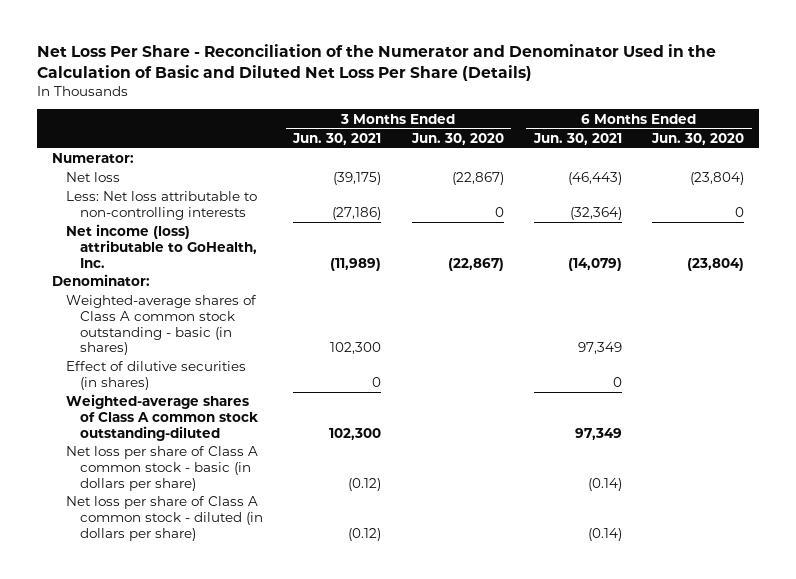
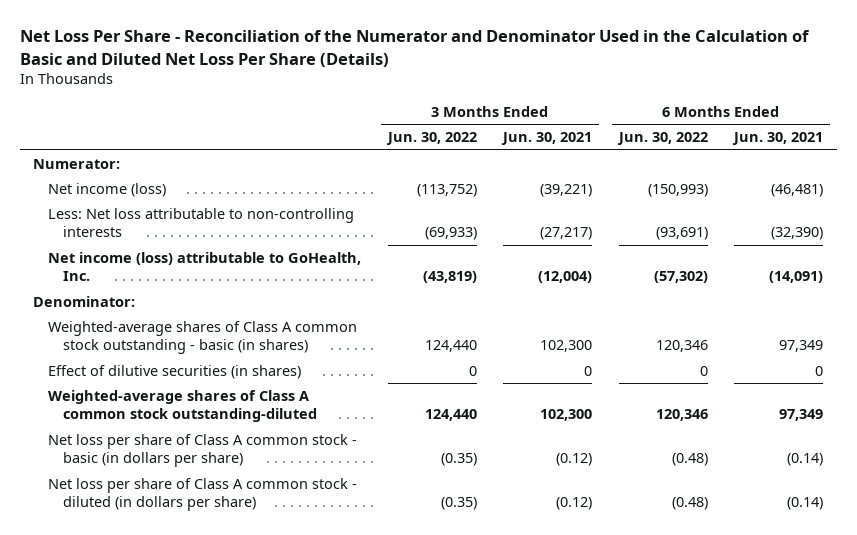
[410,132,504,145] Jun. 30, 2020 -> none
[650,132,744,145] Jun. 30, 2020 -> none
none -> [385,132,477,146] Jun. 30, 2022
none -> [616,132,708,146] Jun. 30, 2022
[65,172,120,183] Net loss -> [48,182,167,197] Net income (loss)
[333,172,382,186] (39,175) -> [540,183,593,197] (39,221)
[567,172,622,186] (46,443) -> [771,183,824,197] (46,481)
[332,206,382,220] (27,186) -> [540,227,593,241] (27,217)
[569,206,622,220] (32,364) -> [771,227,824,241] (32,390)
[330,257,382,271] (11,989) -> [538,271,593,284] (12,004)
[567,257,622,271] (14,079) -> [769,271,824,284] (14,091)

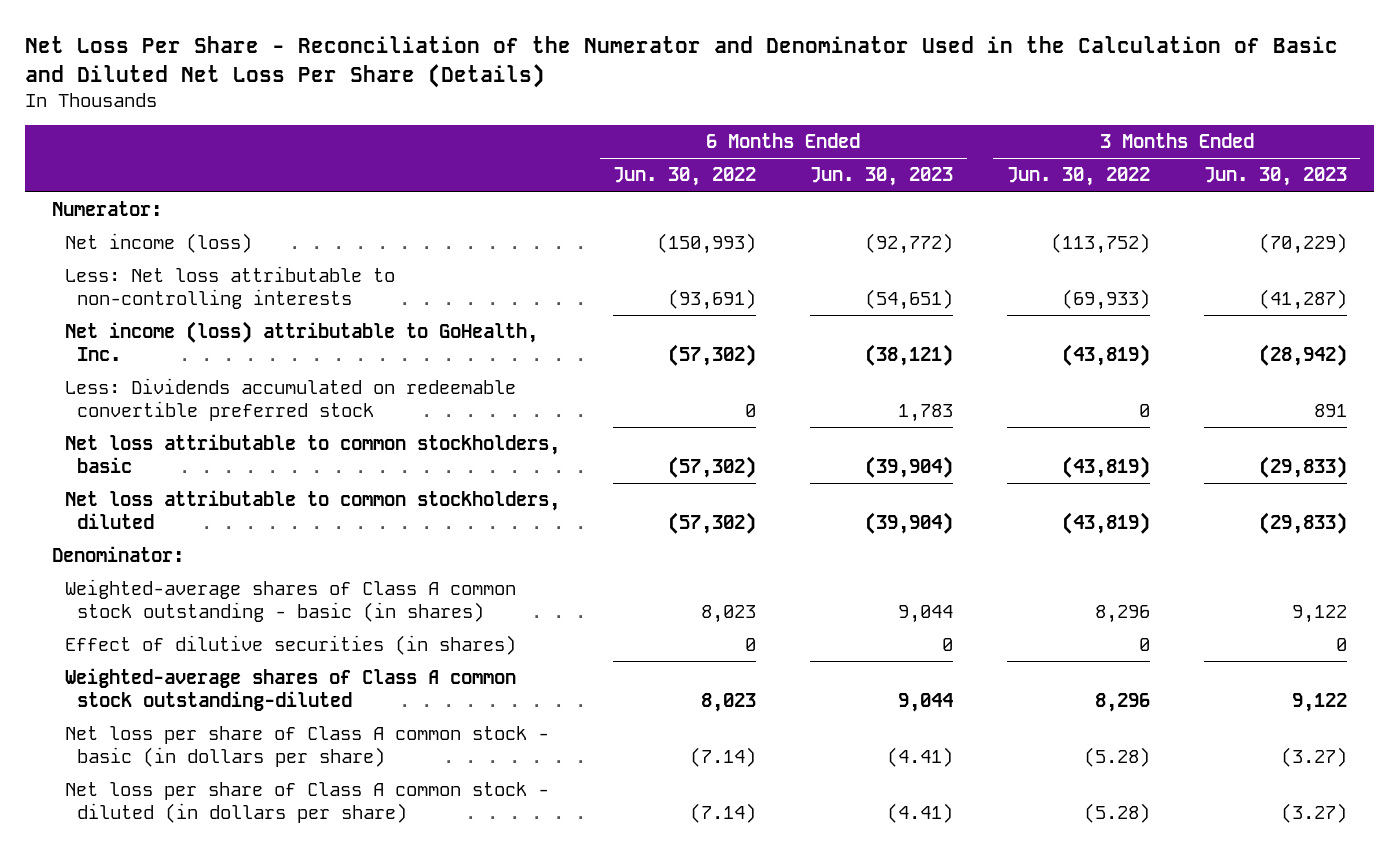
[501,132,593,146] Jun. 30, 2021 -> none
[732,132,824,146] Jun. 30, 2021 -> none
none -> [810,167,954,187] Jun. 30, 2023
none -> [1203,167,1347,187] Jun. 30, 2023
none -> [64,378,516,422] Less: Dividends accumulated on redeemable convertible preferred stock
none -> [64,434,560,474] Net loss attributable to common stockholders, basic
none -> [64,490,560,530] Net loss attributable to common stockholders, diluted
[424,340,477,353] 124,440 -> [1094,605,1150,624] 8,296
[655,340,708,353] 120,346 -> [701,605,757,624] 8,023
[424,409,477,422] 124,440 -> [1094,693,1150,713] 8,296
[655,409,708,422] 120,346 -> [701,693,757,713] 8,023
[440,453,477,467] (0.35) -> [1083,747,1150,768] (5.28)
[671,453,708,467] (0.48) -> [690,747,757,768] (7.14)
[440,497,477,511] (0.35) -> [1083,803,1150,824] (5.28)
[671,497,708,511] (0.48) -> [690,803,757,824] (7.14)

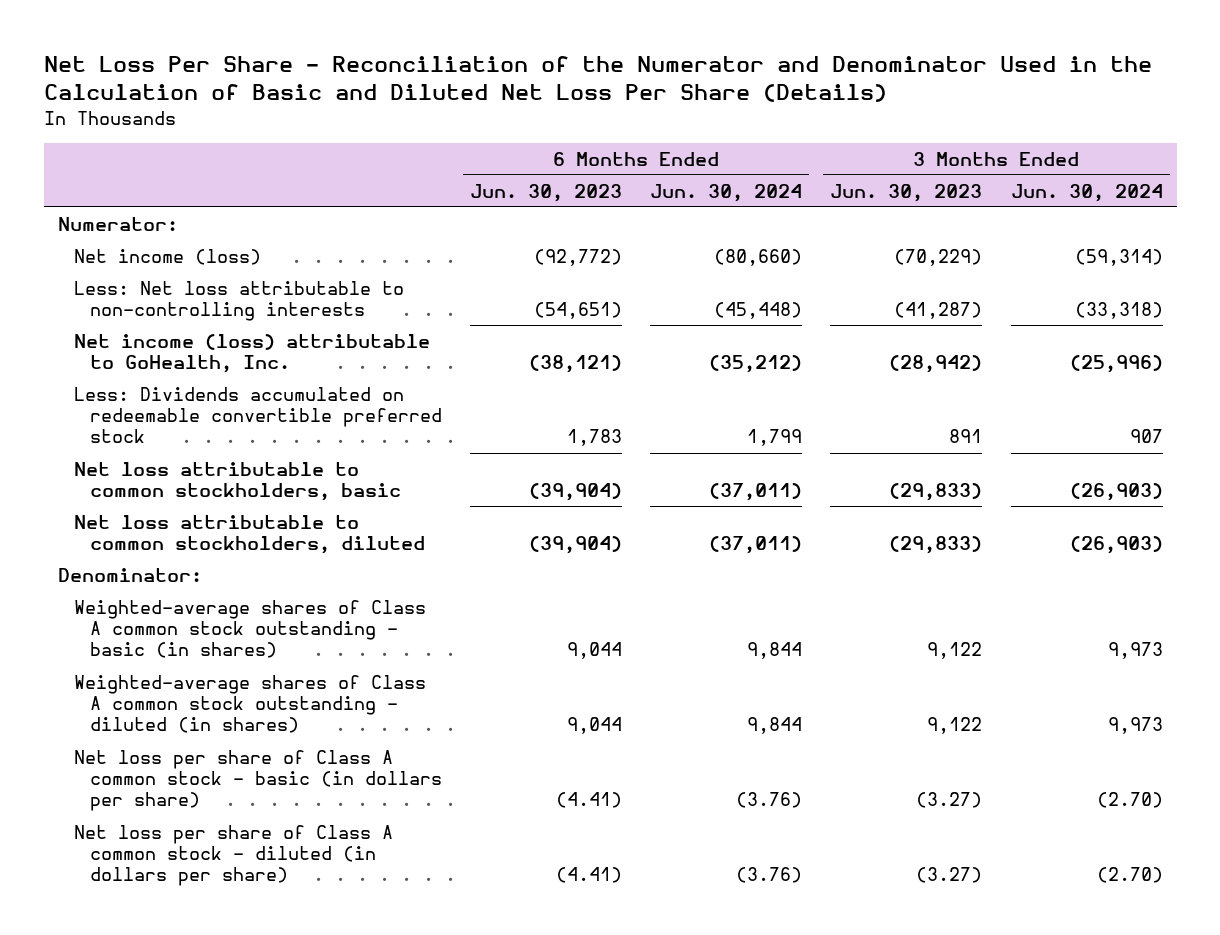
[613,167,757,187] Jun. 30, 2022 -> none
[1006,167,1150,187] Jun. 30, 2022 -> none
none -> [650,183,803,202] Jun. 30, 2024
none -> [1010,183,1163,202] Jun. 30, 2024
[64,635,516,656] Effect of dilutive securities (in shares) -> none
[64,668,516,712] Weighted-average shares of Class A common stock outstanding-diluted -> [73,674,426,734] Weighted-average shares of Class A common stock outstanding - diluted (in shares)

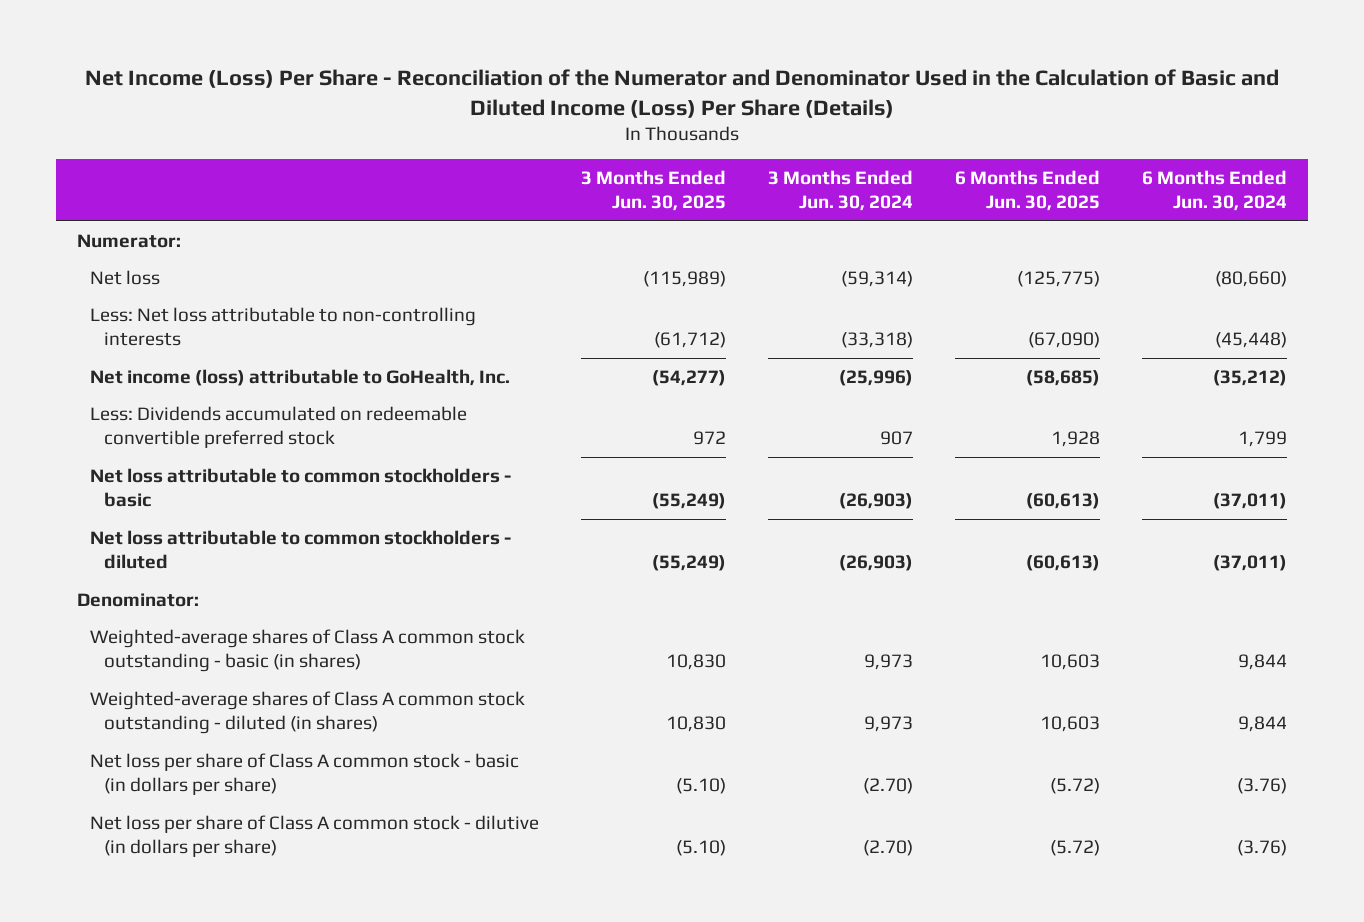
[43,55,1152,103] Net Loss Per Share - Reconciliation of the Numerator and Denominator Used in the Calculation of Basic and Diluted Net Loss Per Share (Details) -> [85,69,1280,118] Net Income (Loss) Per Share - Reconciliation of the Numerator and Denominator Used in the Calculation of Basic and Diluted Income (Loss) Per Share (Details)
[469,183,622,202] Jun. 30, 2023 -> none
[830,183,983,202] Jun. 30, 2023 -> none
none -> [581,169,727,212] 3 Months Ended Jun. 30, 2025
none -> [955,169,1101,212] 6 Months Ended Jun. 30, 2025
[73,248,261,265] Net income (loss) -> [90,269,161,285] Net loss
[73,461,401,502] Net loss attributable to common stockholders, basic -> [90,467,512,508] Net loss attributable to common stockholders - basic
[73,514,425,555] Net loss attributable to common stockholders, diluted -> [90,529,512,570] Net loss attributable to common stockholders - diluted
[73,824,393,887] Net loss per share of Class A common stock - diluted (in dollars per share) -> [90,814,540,858] Net loss per share of Class A common stock - dilutive (in dollars per share)

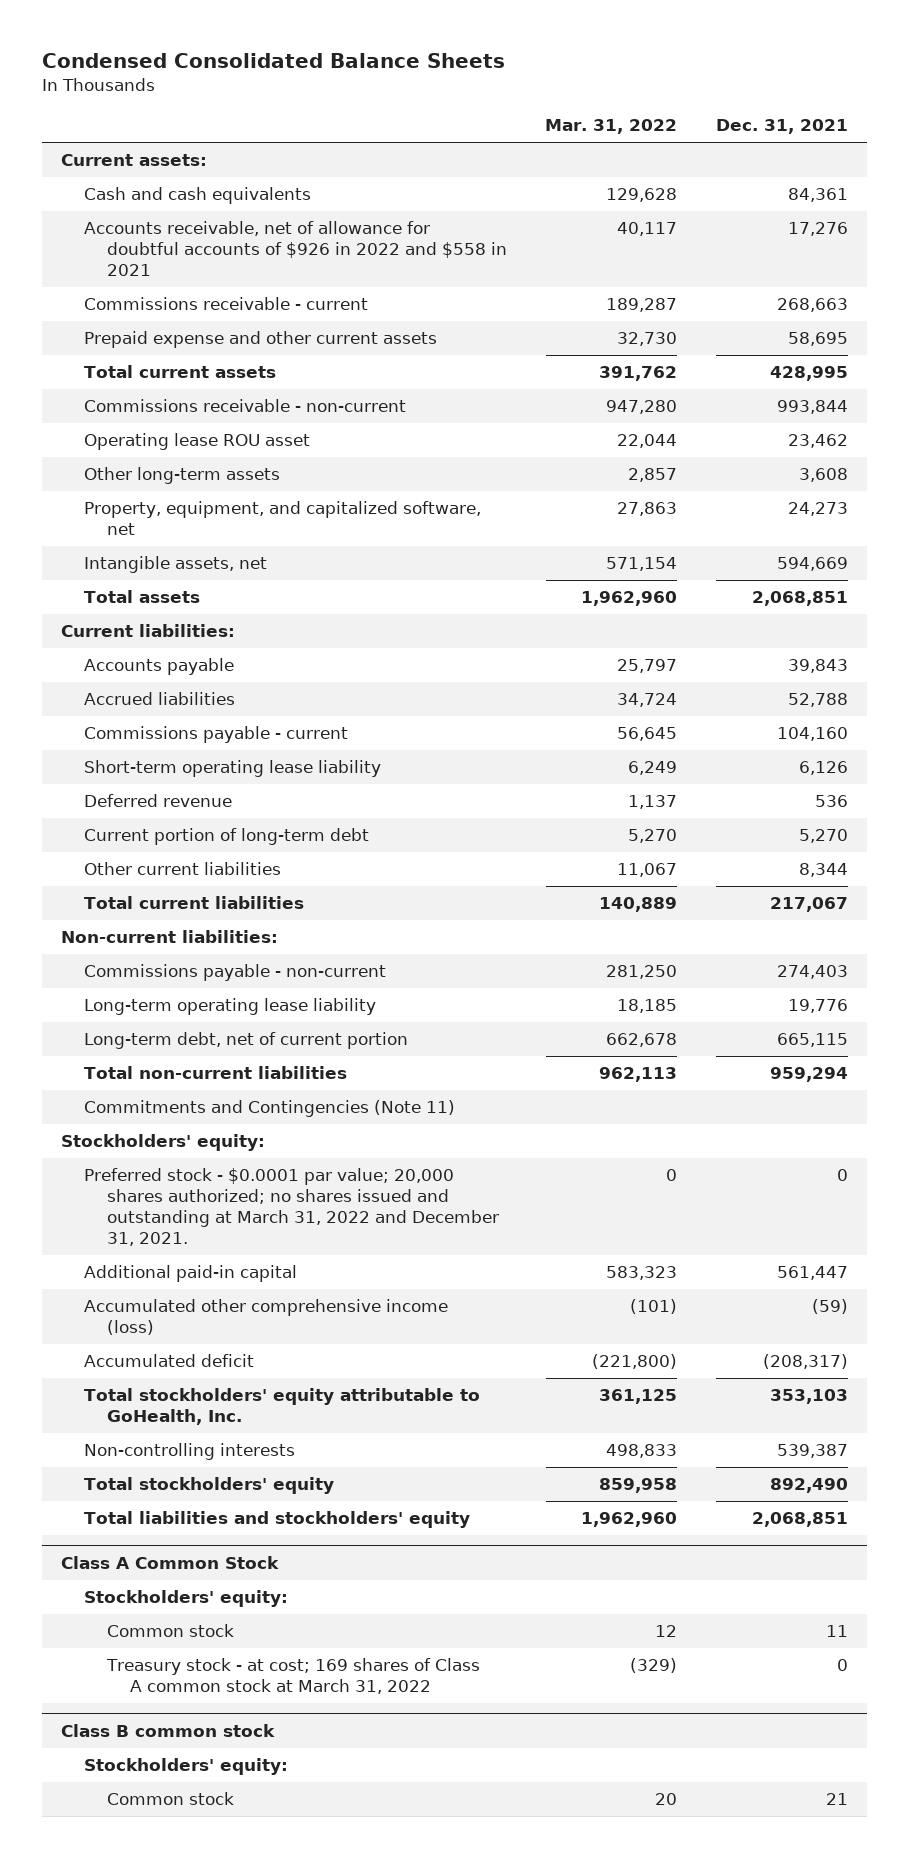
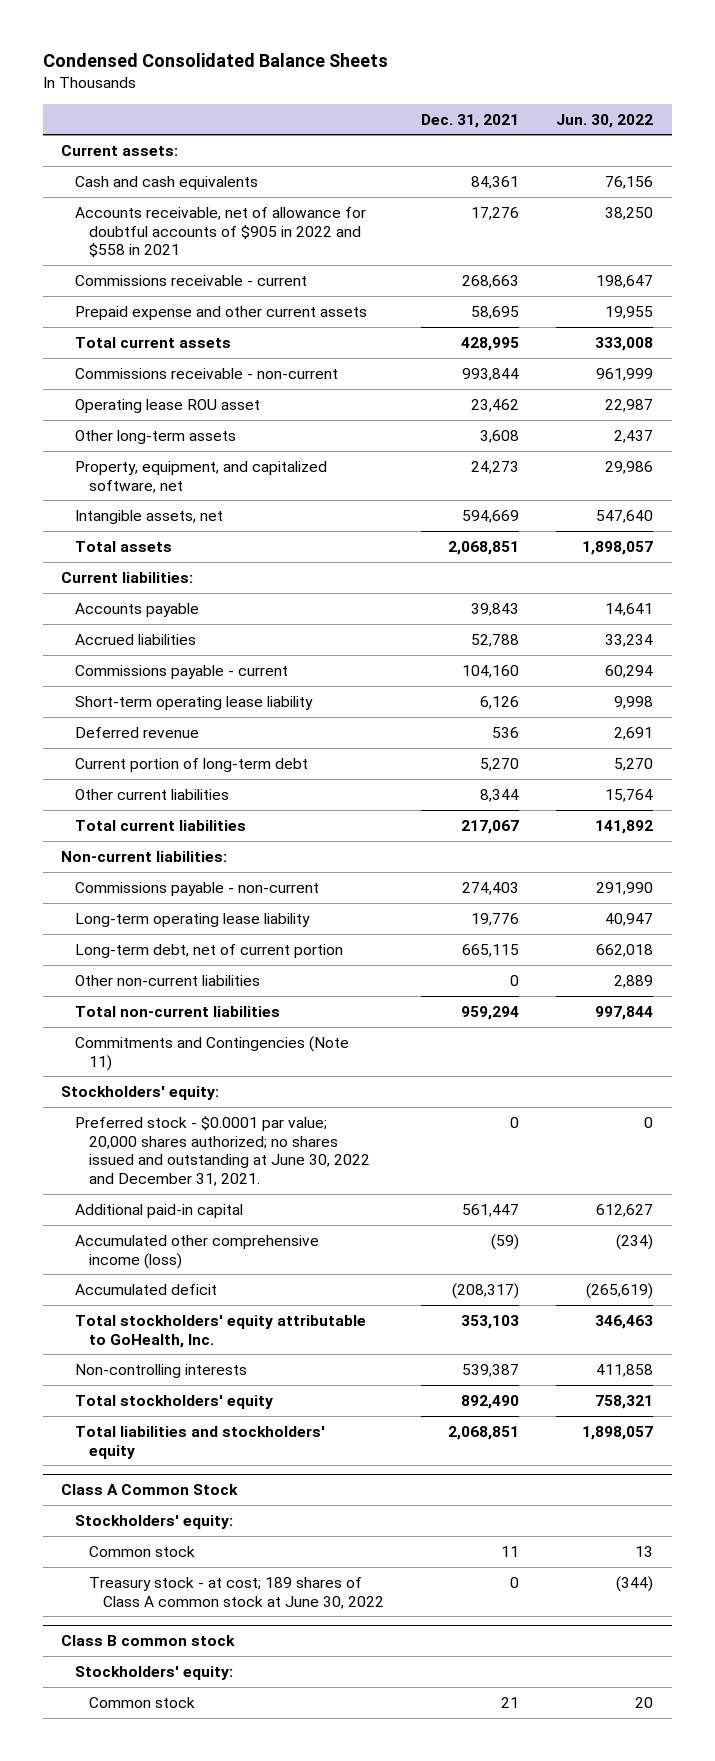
[545,119,678,135] Mar. 31, 2022 -> none
none -> [556,113,654,128] Jun. 30, 2022
[83,221,507,277] Accounts receivable, net of allowance for doubtful accounts of $926 in 2022 and $558 in 2021 -> [75,206,367,258] Accounts receivable, net of allowance for doubtful accounts of $905 in 2022 and $558 in 2021
none -> [75,974,261,986] Other non-current liabilities
[83,1168,499,1247] Preferred stock - $0.0001 par value; 20,000 shares authorized; no shares issued and outstanding at March 31, 2022 and December 31, 2021. -> [75,1115,370,1187] Preferred stock - $0.0001 par value; 20,000 shares authorized; no shares issued and outstanding at June 30, 2022 and December 31, 2021.
[105,1658,480,1695] Treasury stock - at cost; 169 shares of Class A common stock at March 31, 2022 -> [88,1576,384,1609] Treasury stock - at cost; 189 shares of Class A common stock at June 30, 2022

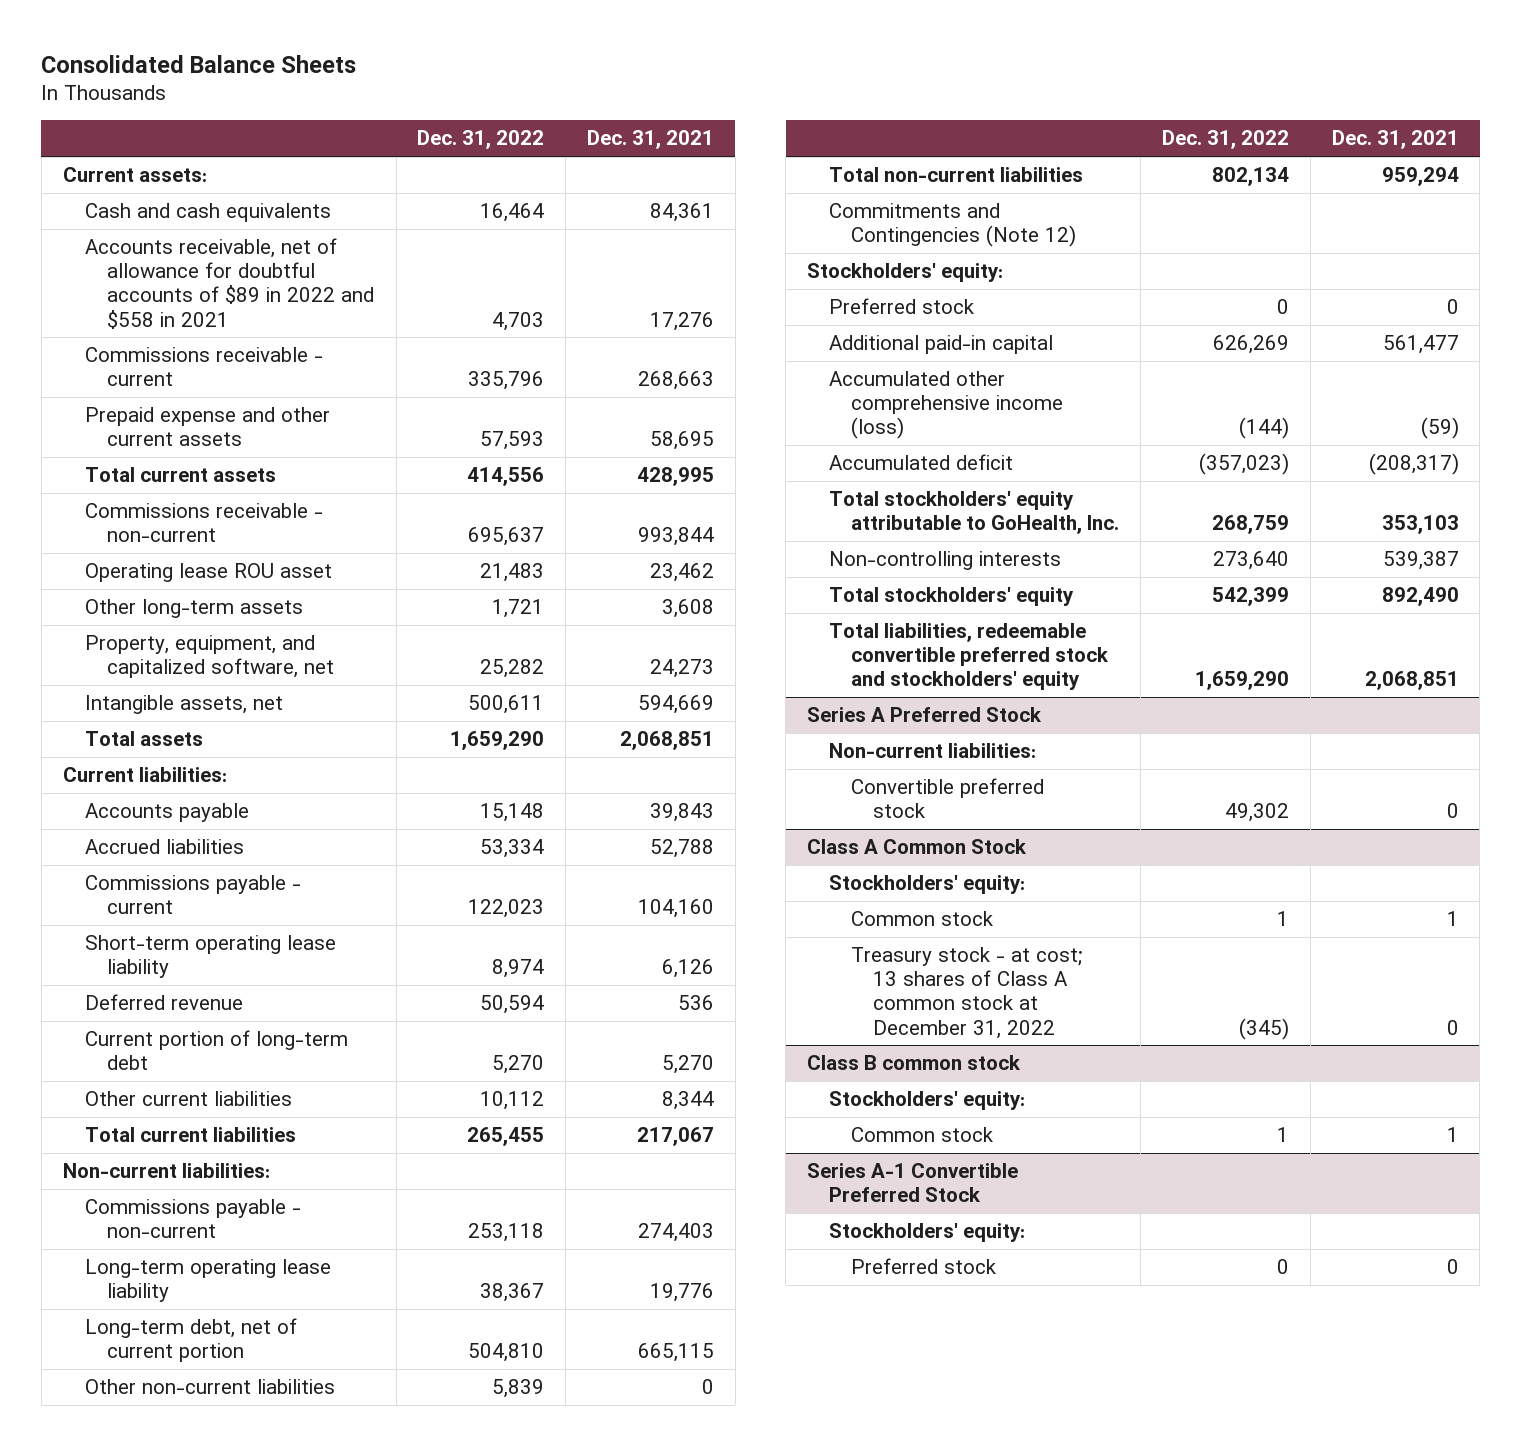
[42,52,388,67] Condensed Consolidated Balance Sheets -> [41,54,357,73] Consolidated Balance Sheets
[556,113,654,128] Jun. 30, 2022 -> none
none -> [417,130,545,150] Dec. 31, 2022
[75,206,367,258] Accounts receivable, net of allowance for doubtful accounts of $905 in 2022 and $558 in 2021 -> [84,238,374,329] Accounts receivable, net of allowance for doubtful accounts of $89 in 2022 and $558 in 2021
[75,1035,350,1071] Commitments and Contingencies (Note 11) -> [829,203,1077,248] Commitments and Contingencies (Note 12)
[75,1115,370,1187] Preferred stock - $0.0001 par value; 20,000 shares authorized; no shares issued and outstanding at June 30, 2022 and December 31, 2021. -> [829,298,975,315] Preferred stock
[462,1203,520,1217] 561,447 -> [1382,335,1459,355] 561,477
[75,1425,326,1459] Total liabilities and stockholders' equity -> [829,623,1110,691] Total liabilities, redeemable convertible preferred stock and stockholders' equity
none -> [807,707,1043,723] Series A Preferred Stock
none -> [829,743,1037,759] Non-current liabilities:
none -> [851,778,1045,819] Convertible preferred stock
[501,1545,520,1557] 11 -> [1446,911,1459,927] 1
[88,1576,384,1609] Treasury stock - at cost; 189 shares of Class A common stock at June 30, 2022 -> [851,947,1083,1039] Treasury stock - at cost; 13 shares of Class A common stock at December 31, 2022
[501,1696,520,1708] 21 -> [1446,1127,1459,1143] 1
none -> [807,1163,1019,1203] Series A-1 Convertible Preferred Stock
none -> [829,1223,1026,1243] Stockholders' equity:
none -> [851,1258,997,1275] Preferred stock

